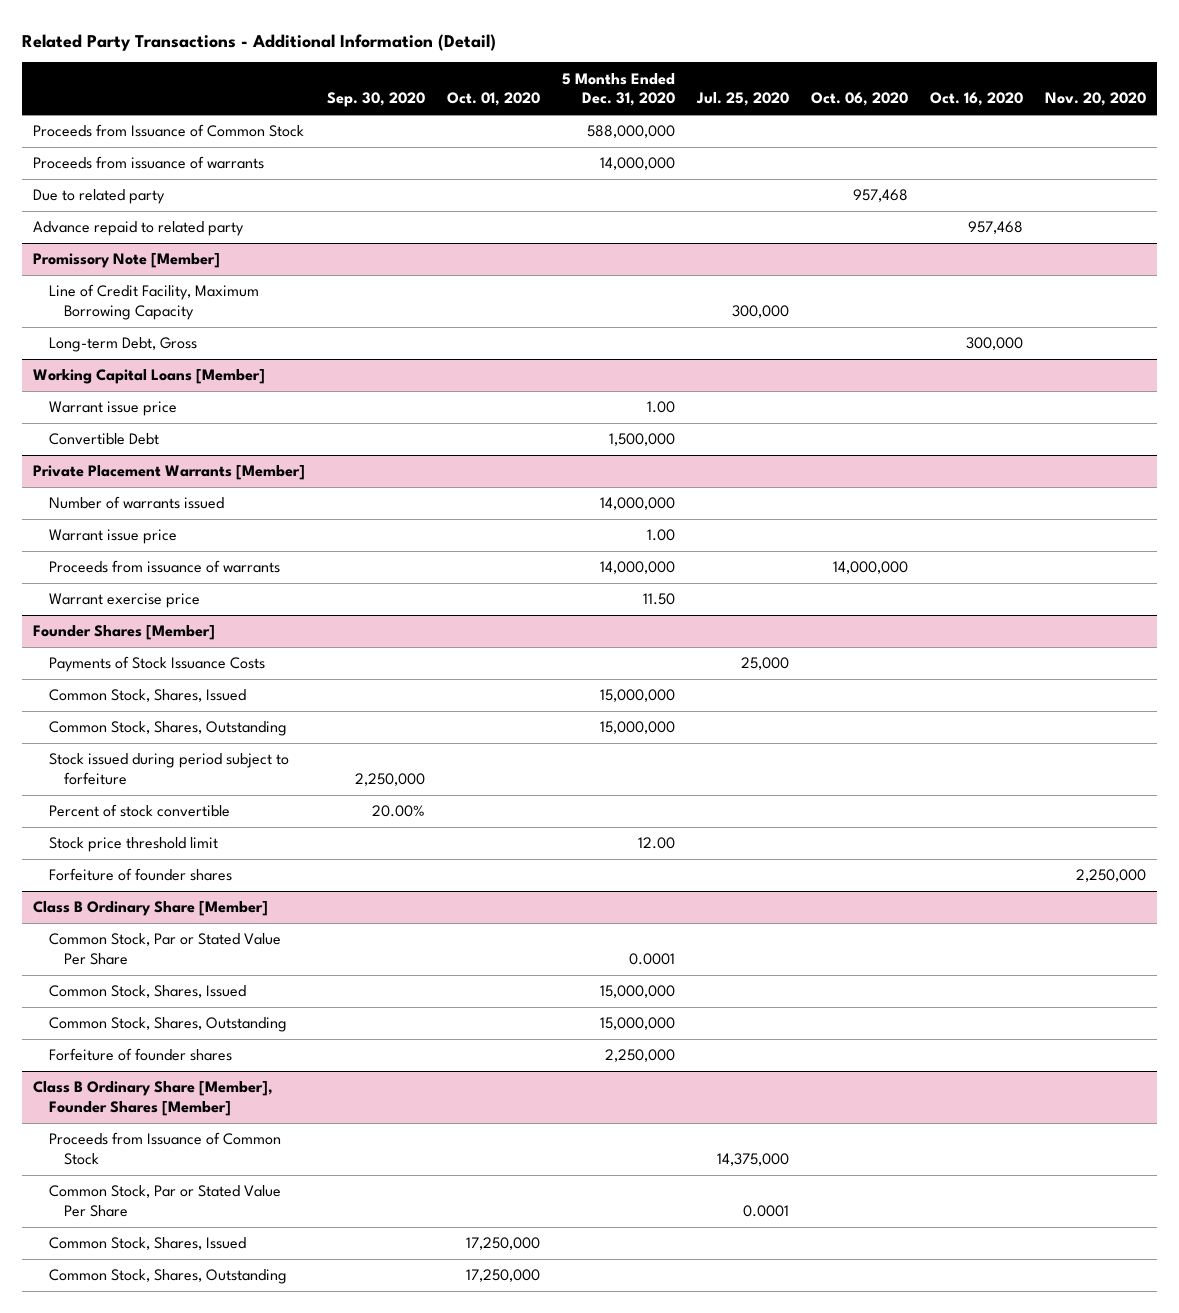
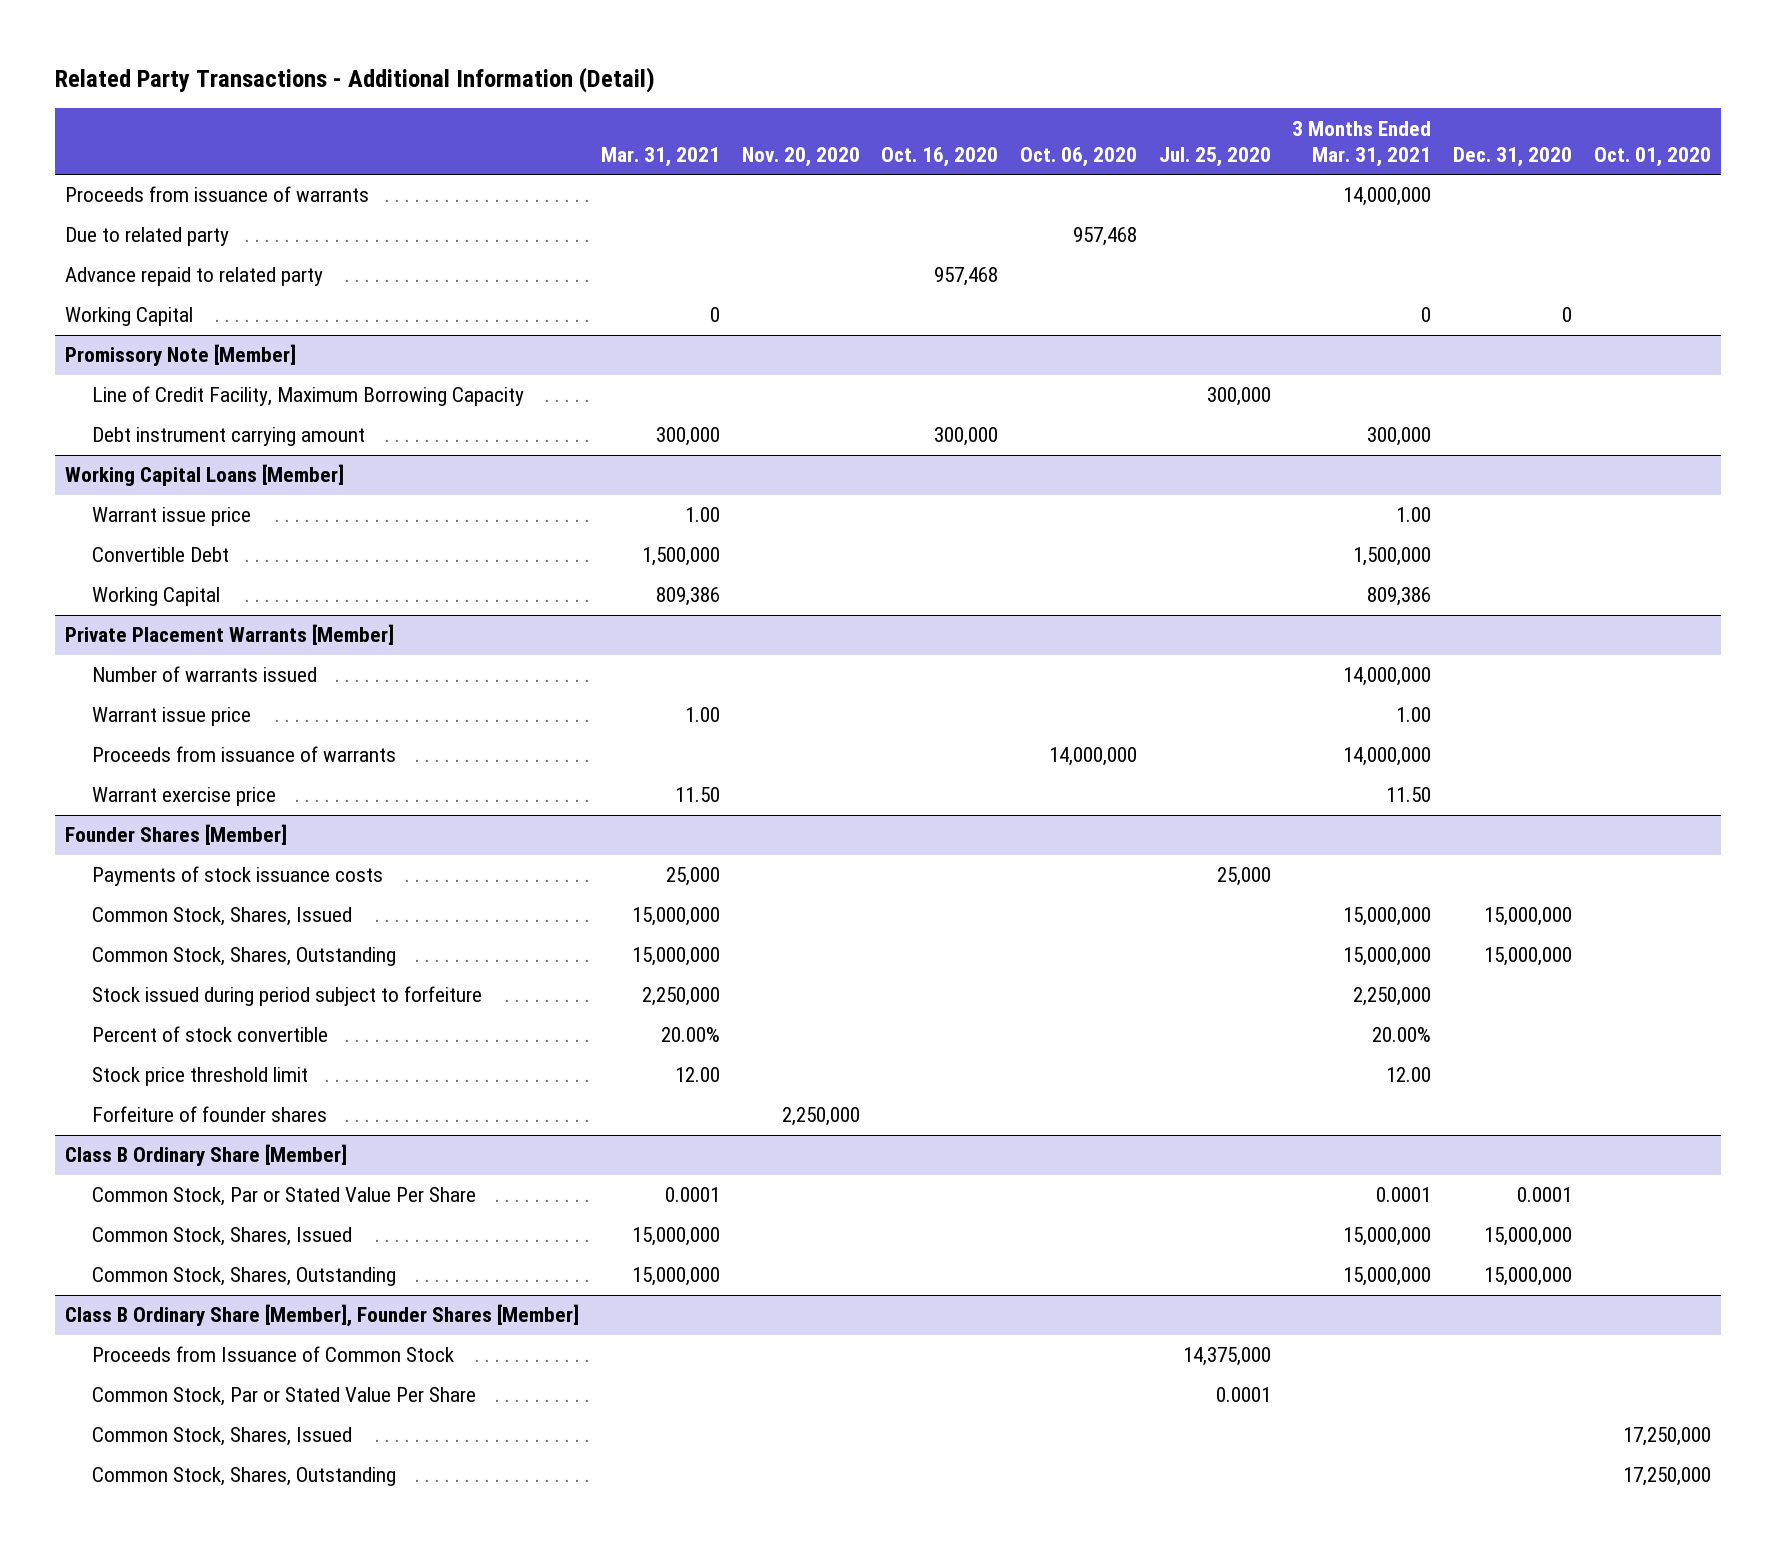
[327,92,426,108] Sep. 30, 2020 -> none
[561,72,675,107] 5 Months Ended Dec. 31, 2020 -> none
none -> [600,146,720,167] Mar. 31, 2021
none -> [1292,120,1432,167] 3 Months Ended Mar. 31, 2021
none -> [1452,146,1572,167] Dec. 31, 2020
[33,124,305,138] Proceeds from Issuance of Common Stock -> none
none -> [65,307,194,327] Working Capital
[48,337,197,353] Long-term Debt, Gross -> [92,427,366,447] Debt instrument carrying amount
none -> [92,587,221,607] Working Capital
[48,656,265,673] Payments of Stock Issuance Costs -> [92,866,384,887] Payments of stock issuance costs
[48,1048,232,1062] Forfeiture of founder shares -> none

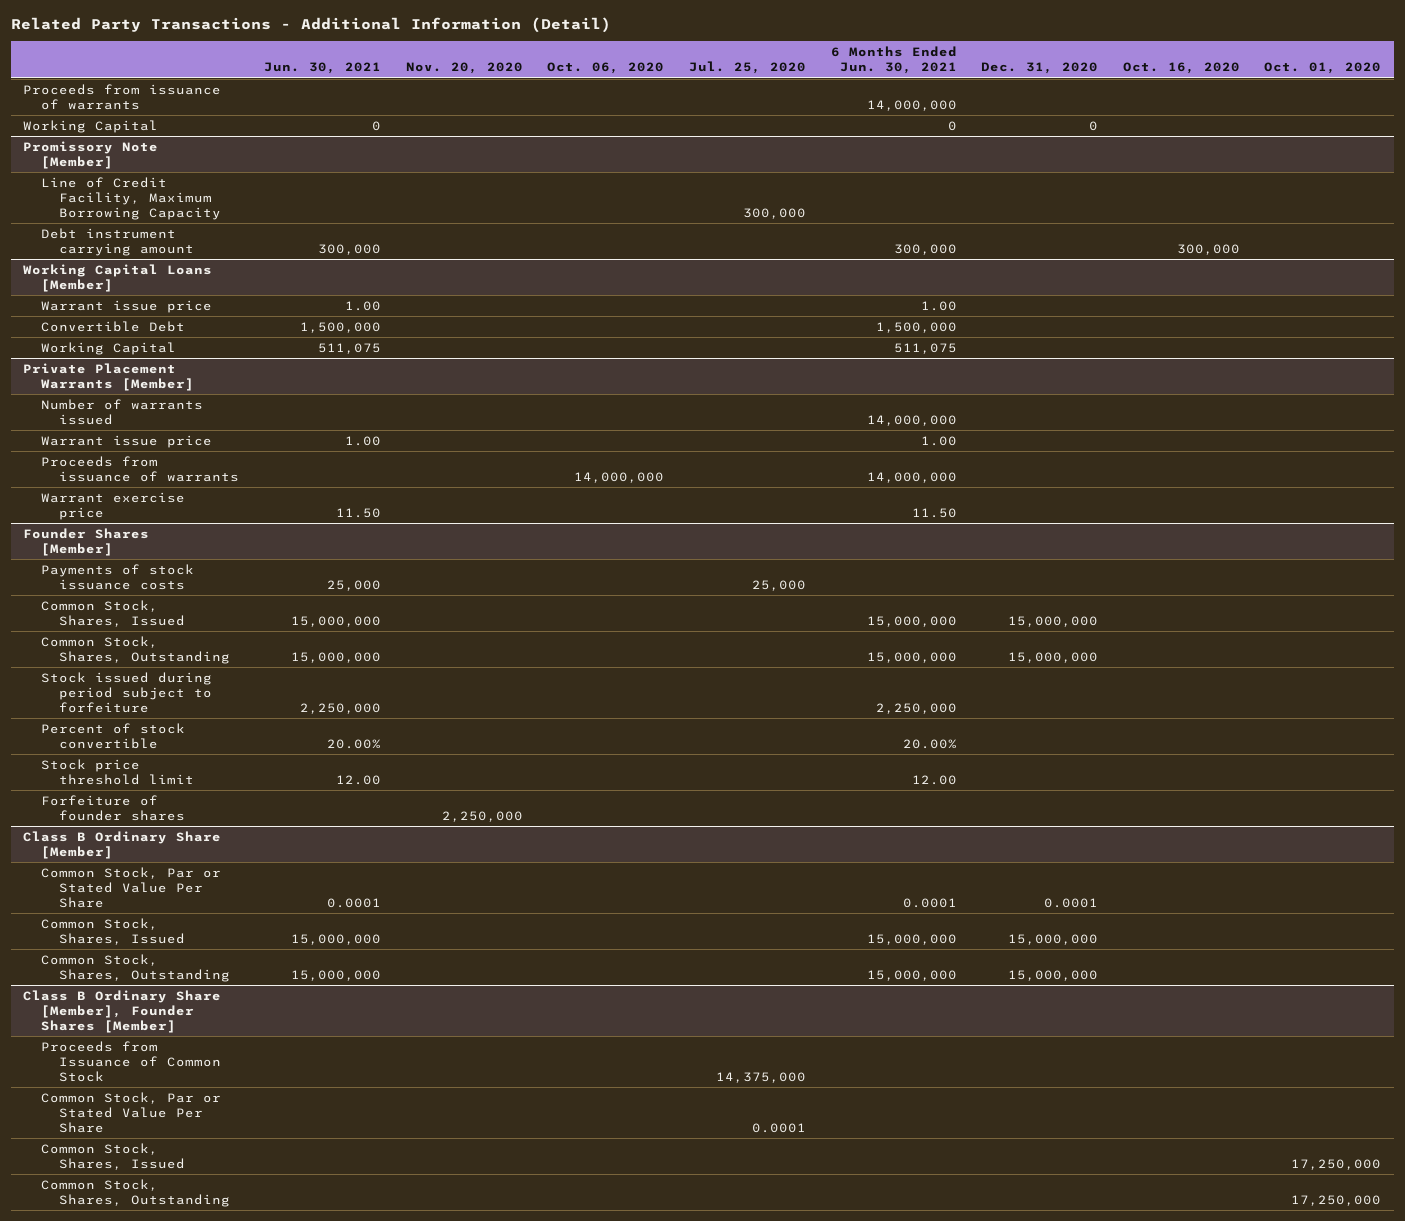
[600,146,720,167] Mar. 31, 2021 -> none
[1292,120,1432,167] 3 Months Ended Mar. 31, 2021 -> none
none -> [264,62,382,75] Jun. 30, 2021
none -> [830,46,957,75] 6 Months Ended Jun. 30, 2021
[65,227,230,247] Due to related party -> none
[65,267,324,287] Advance repaid to related party -> none

